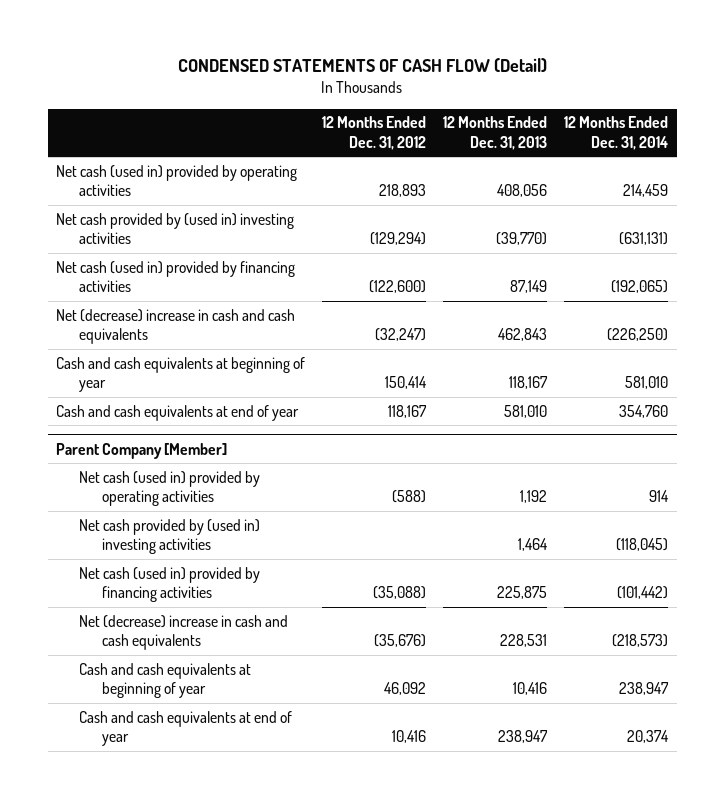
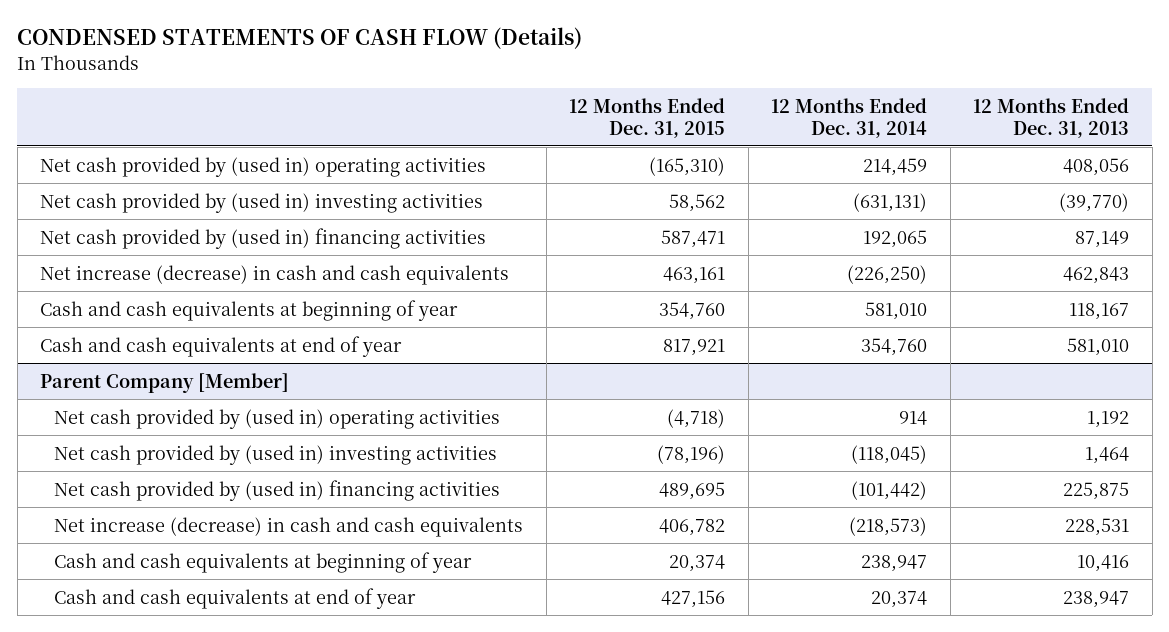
[178,57,548,73] CONDENSED STATEMENTS OF CASH FLOW (Detail) -> [17,27,583,50] CONDENSED STATEMENTS OF CASH FLOW (Details)
[322,116,427,151] 12 Months Ended Dec. 31, 2012 -> none
none -> [569,97,726,138] 12 Months Ended Dec. 31, 2015
[56,164,298,197] Net cash (used in) provided by operating activities -> [40,156,487,177] Net cash provided by (used in) operating activities
[56,260,296,293] Net cash (used in) provided by financing activities -> [40,227,487,249] Net cash provided by (used in) financing activities
[611,280,669,294] (192,065) -> [863,229,928,248] 192,065
[56,308,296,345] Net (decrease) increase in cash and cash equivalents -> [40,264,510,285] Net increase (decrease) in cash and cash equivalents
[79,470,261,507] Net cash (used in) provided by operating activities -> [54,408,501,429] Net cash provided by (used in) operating activities
[79,566,261,603] Net cash (used in) provided by financing activities -> [54,479,501,501] Net cash provided by (used in) financing activities
[79,614,289,651] Net (decrease) increase in cash and cash equivalents -> [54,516,524,537] Net increase (decrease) in cash and cash equivalents

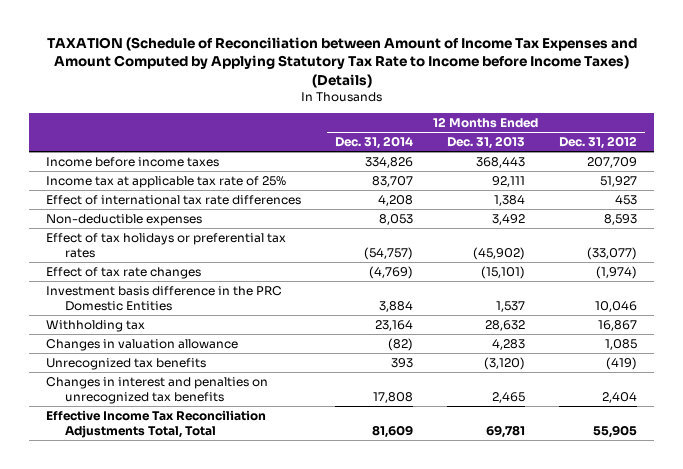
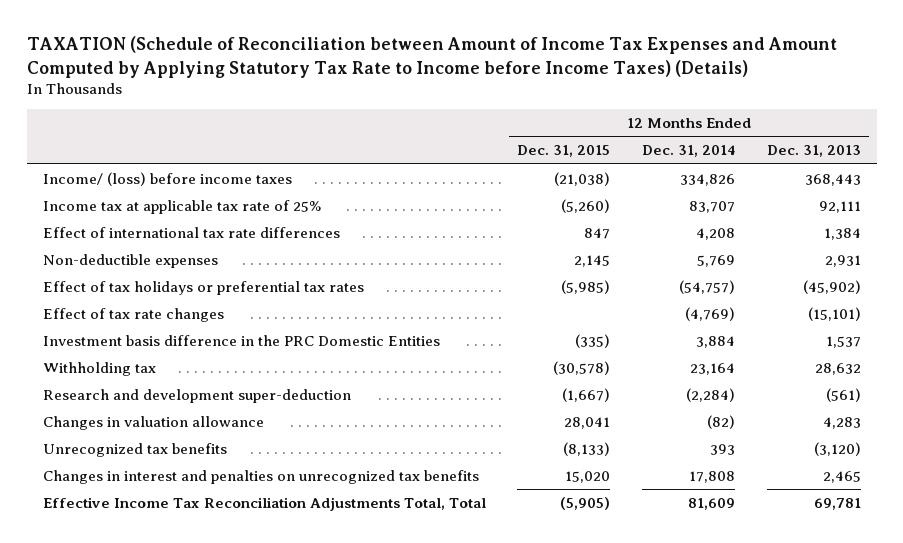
[558,136,637,150] Dec. 31, 2012 -> none
none -> [517,145,611,158] Dec. 31, 2015
[46,157,220,168] Income before income taxes -> [42,171,292,186] Income/ (loss) before income taxes
[379,214,414,226] 8,053 -> [697,254,736,267] 5,769
[491,214,525,226] 3,492 -> [824,254,861,267] 2,931
none -> [42,388,351,403] Research and development super-deduction

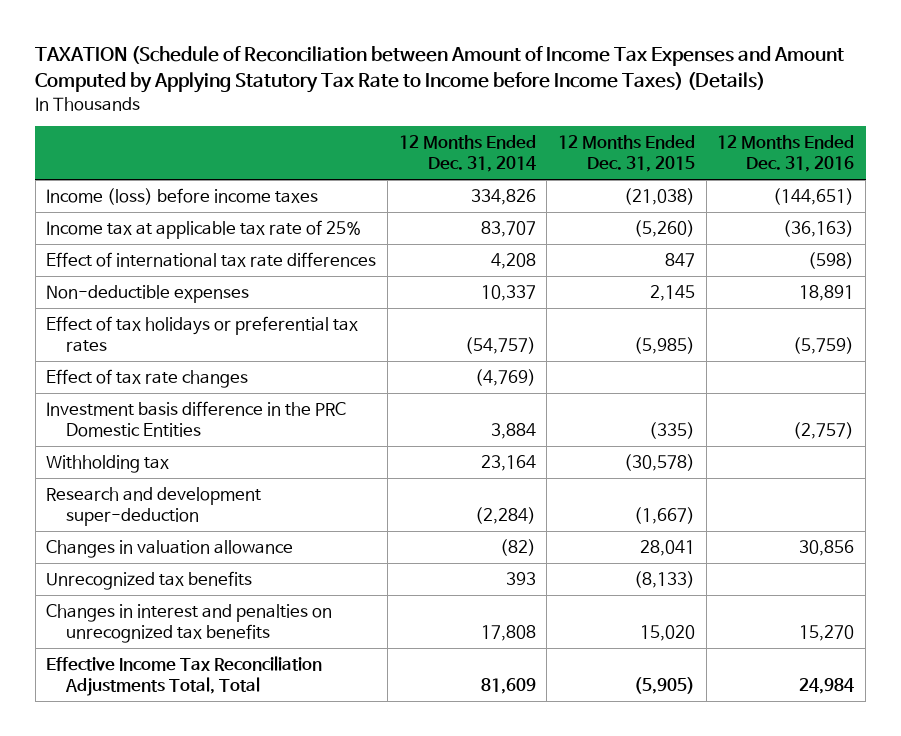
[766,145,861,158] Dec. 31, 2013 -> none
none -> [717,135,855,173] 12 Months Ended Dec. 31, 2016
[42,171,292,186] Income/ (loss) before income taxes -> [46,188,319,206] Income (loss) before income taxes
[697,254,736,267] 5,769 -> [480,285,536,302] 10,337

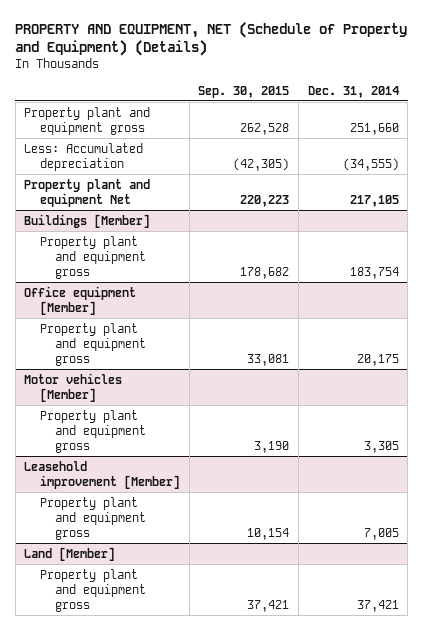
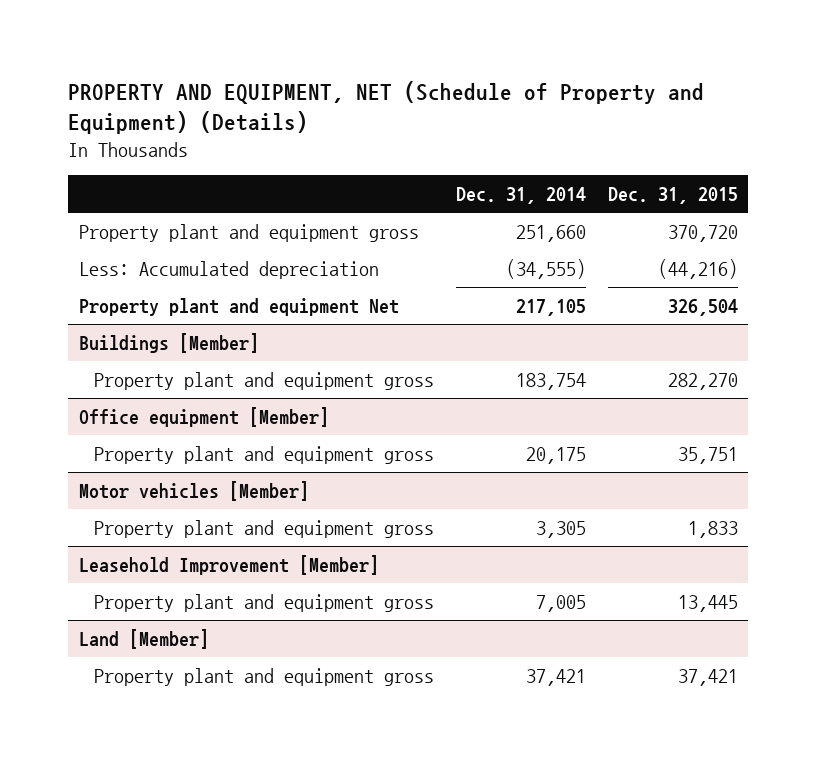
[198,85,290,98] Sep. 30, 2015 -> none
none -> [607,186,738,204] Dec. 31, 2015
[24,460,180,489] Leasehold improvement [Member] -> [79,554,380,575] Leasehold Improvement [Member]

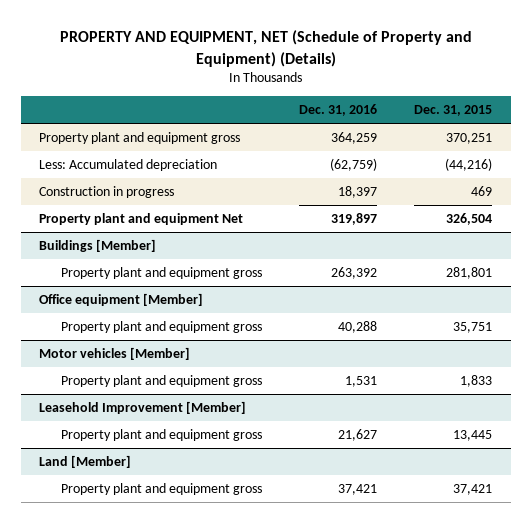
[455,186,586,204] Dec. 31, 2014 -> none
none -> [299,104,378,117] Dec. 31, 2016
[667,224,738,242] 370,720 -> [446,132,493,144] 370,251
none -> [39,185,175,198] Construction in progress
[667,372,738,390] 282,270 -> [446,266,493,279] 281,801

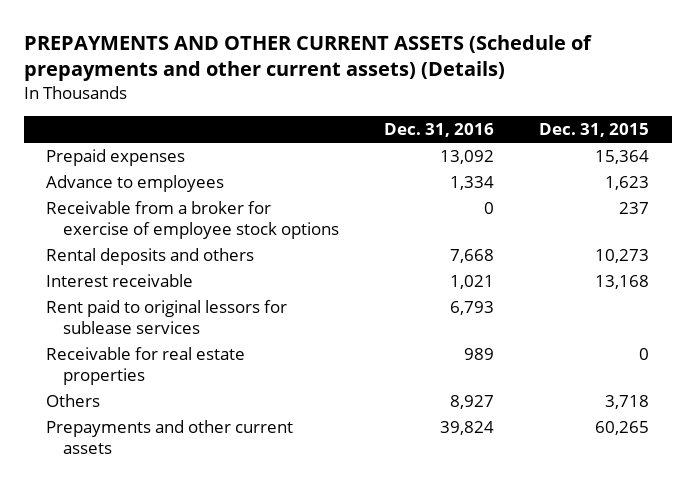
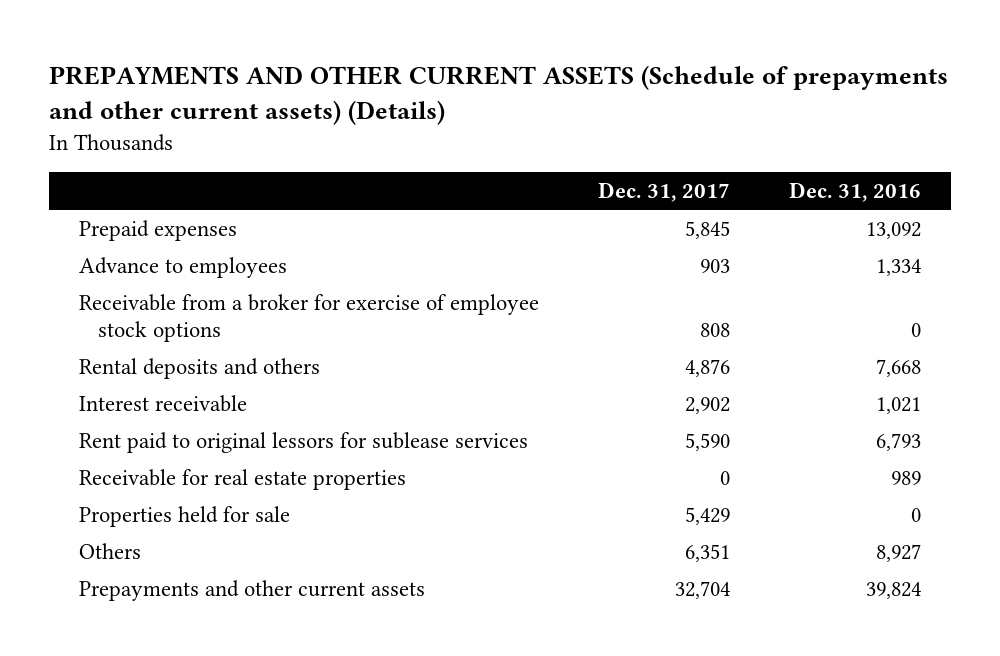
[539,123,650,138] Dec. 31, 2015 -> none
none -> [597,181,730,202] Dec. 31, 2017
none -> [78,505,290,527] Properties held for sale

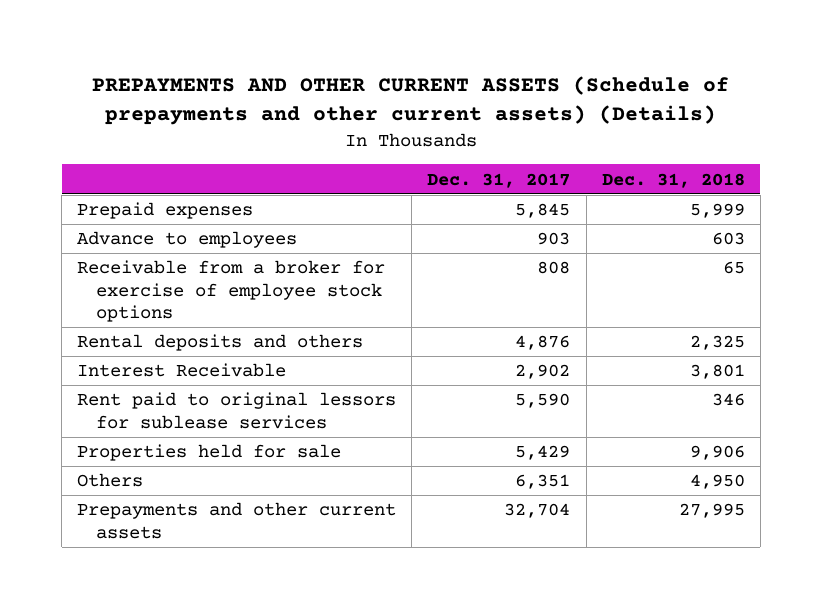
[789,181,922,202] Dec. 31, 2016 -> none
none -> [601,172,745,188] Dec. 31, 2018
[78,394,247,412] Interest receivable -> [77,363,287,378] Interest Receivable
[78,468,406,490] Receivable for real estate properties -> none

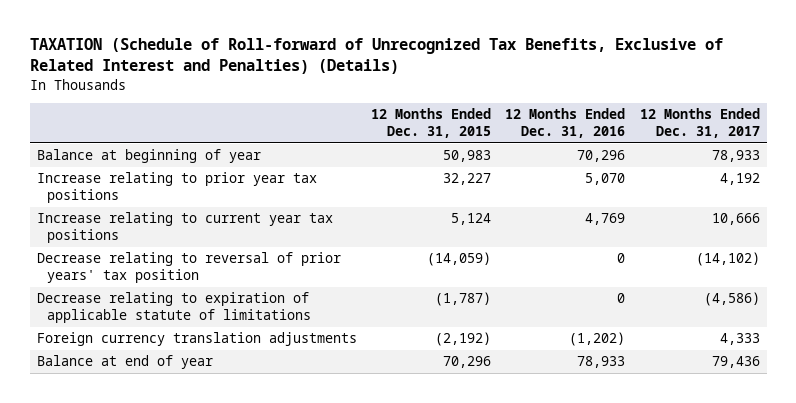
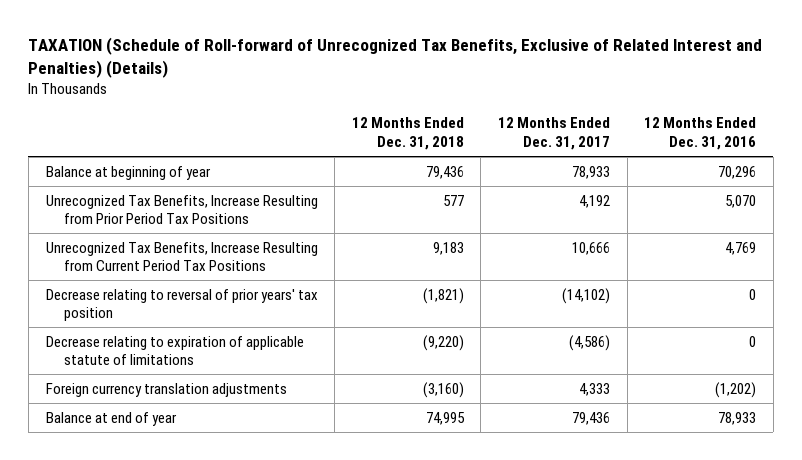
[371,108,492,139] 12 Months Ended Dec. 31, 2015 -> none
none -> [351,117,464,151] 12 Months Ended Dec. 31, 2018
[36,172,317,204] Increase relating to prior year tax positions -> [45,194,318,225] Unrecognized Tax Benefits, Increase Resulting from Prior Period Tax Positions
[36,212,333,244] Increase relating to current year tax positions -> [45,241,318,272] Unrecognized Tax Benefits, Increase Resulting from Current Period Tax Positions

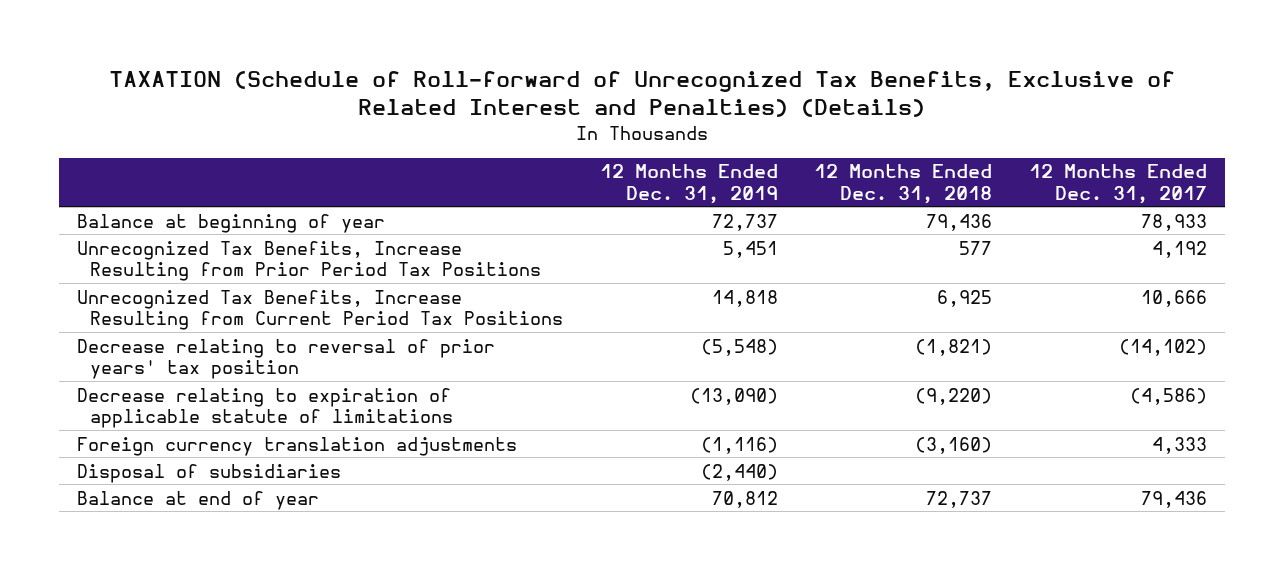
[644,117,757,151] 12 Months Ended Dec. 31, 2016 -> none
none -> [599,164,778,204] 12 Months Ended Dec. 31, 2019
[432,241,464,255] 9,183 -> [937,289,993,307] 6,925
none -> [76,463,341,483] Disposal of subsidiaries
[425,411,465,425] 74,995 -> [926,490,993,508] 72,737

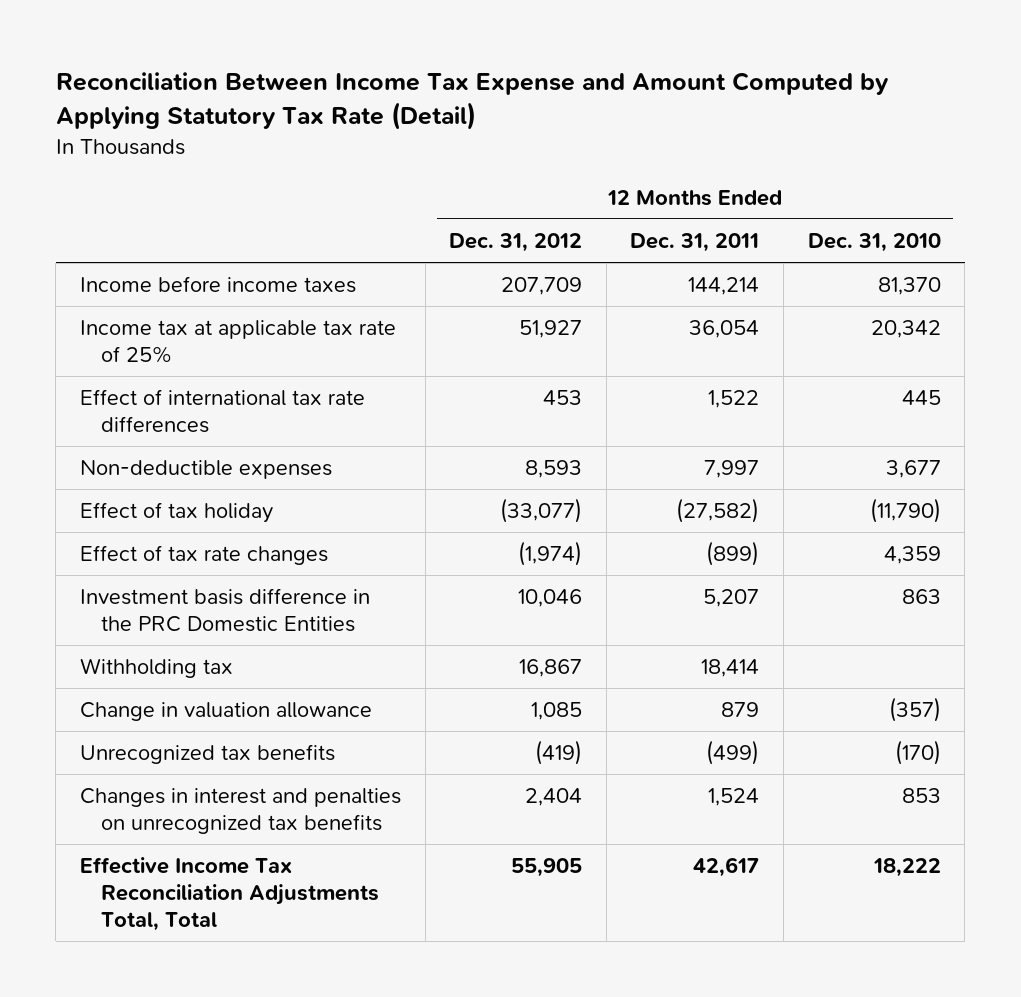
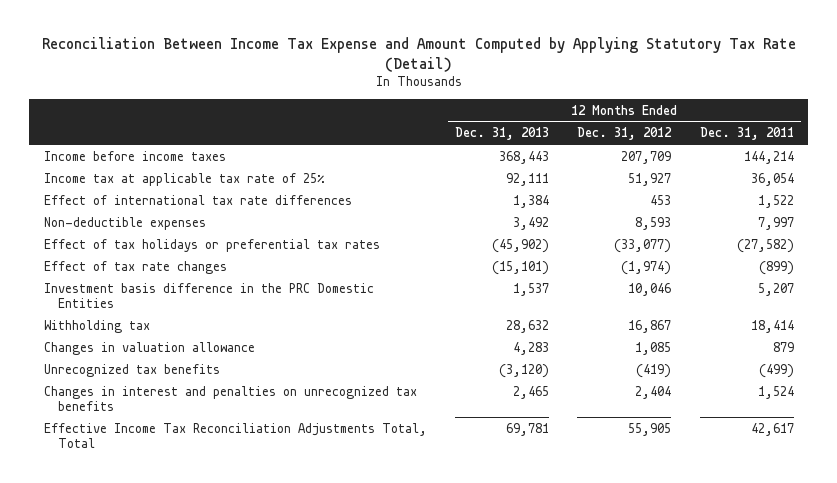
[807,233,941,253] Dec. 31, 2010 -> none
none -> [455,127,550,141] Dec. 31, 2013
[80,502,274,524] Effect of tax holiday -> [43,238,380,252] Effect of tax holidays or preferential tax rates
[80,702,373,722] Change in valuation allowance -> [43,341,255,355] Changes in valuation allowance

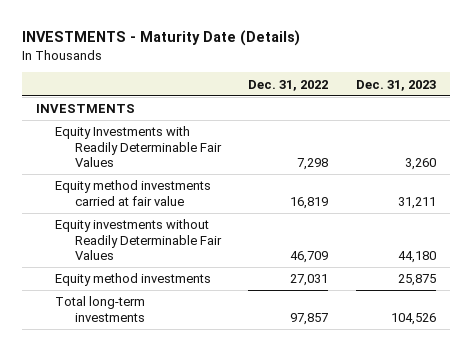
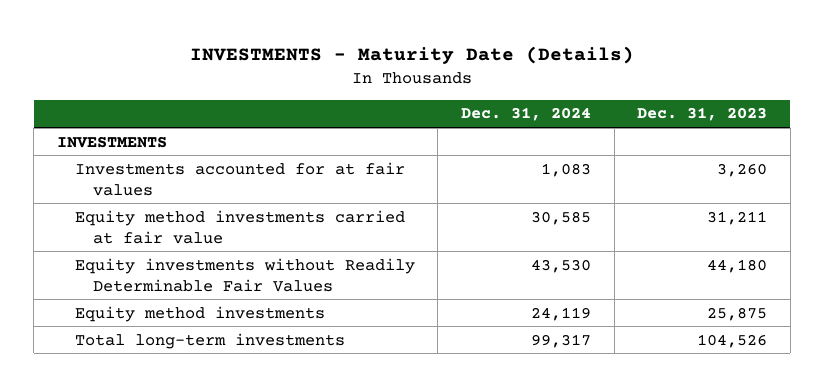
[248,79,329,91] Dec. 31, 2022 -> none
none -> [460,107,591,122] Dec. 31, 2024
[55,126,222,167] Equity Investments with Readily Determinable Fair Values -> [74,161,405,196] Investments accounted for at fair values

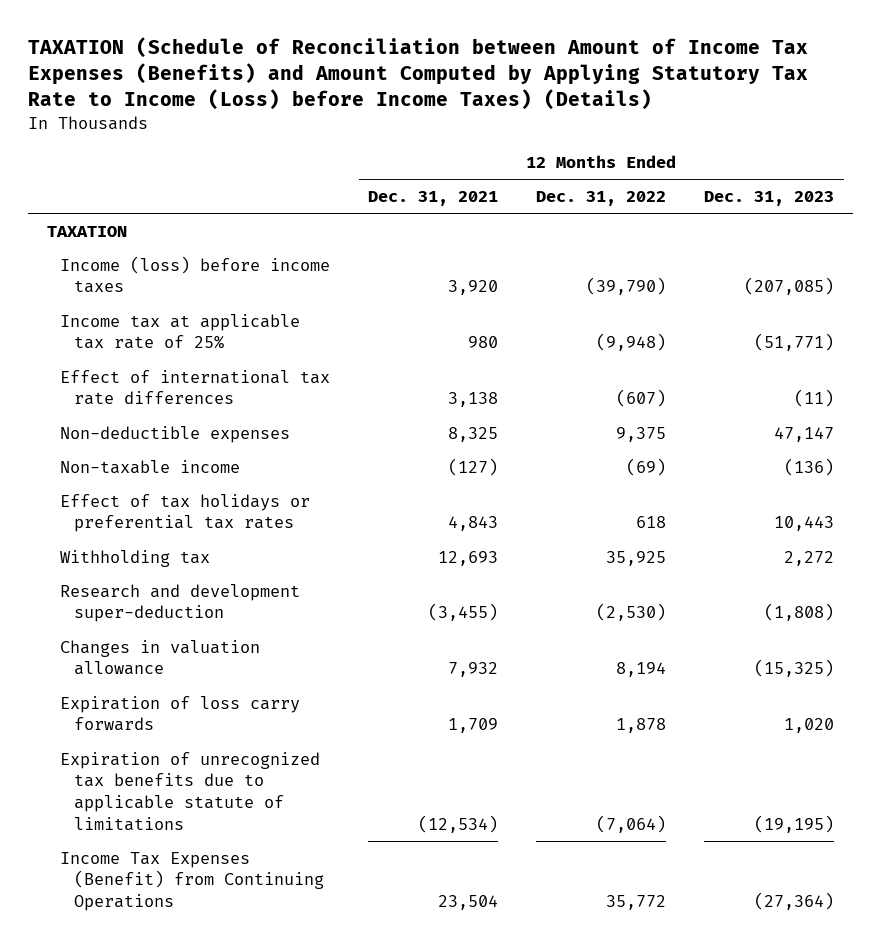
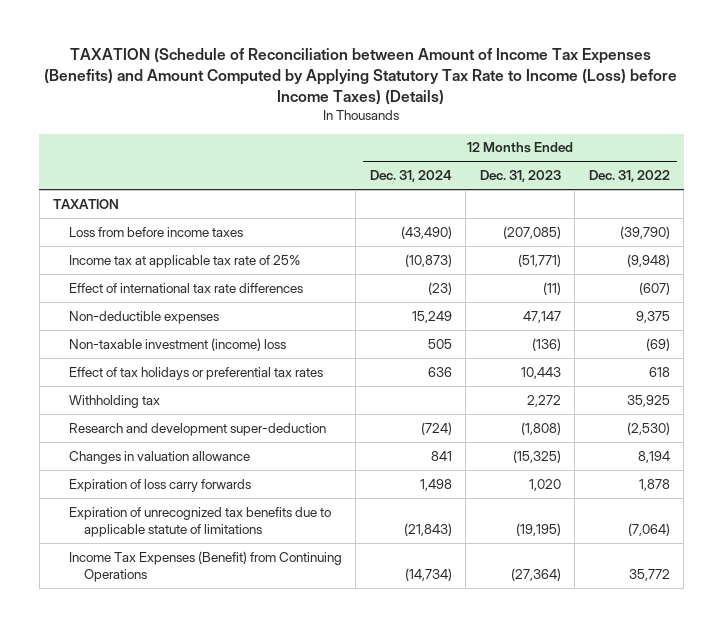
[368,191,499,207] Dec. 31, 2021 -> none
none -> [369,170,452,183] Dec. 31, 2024
[60,255,331,294] Income (loss) before income taxes -> [68,226,243,237] Loss from before income taxes
[60,459,241,474] Non-taxable income -> [68,337,286,351] Non-taxable investment (income) loss

